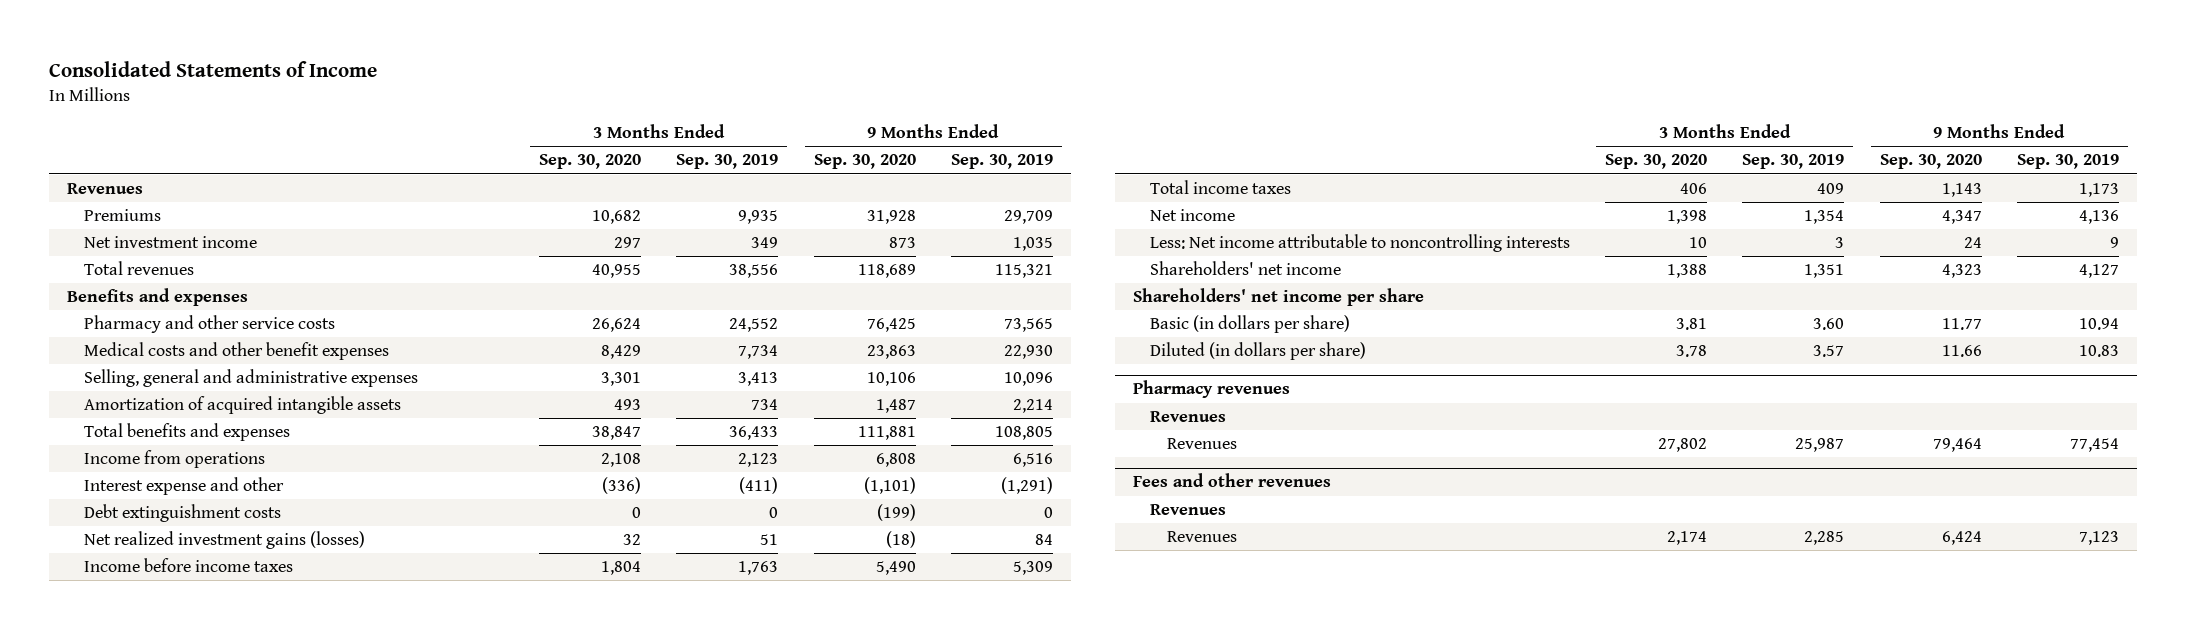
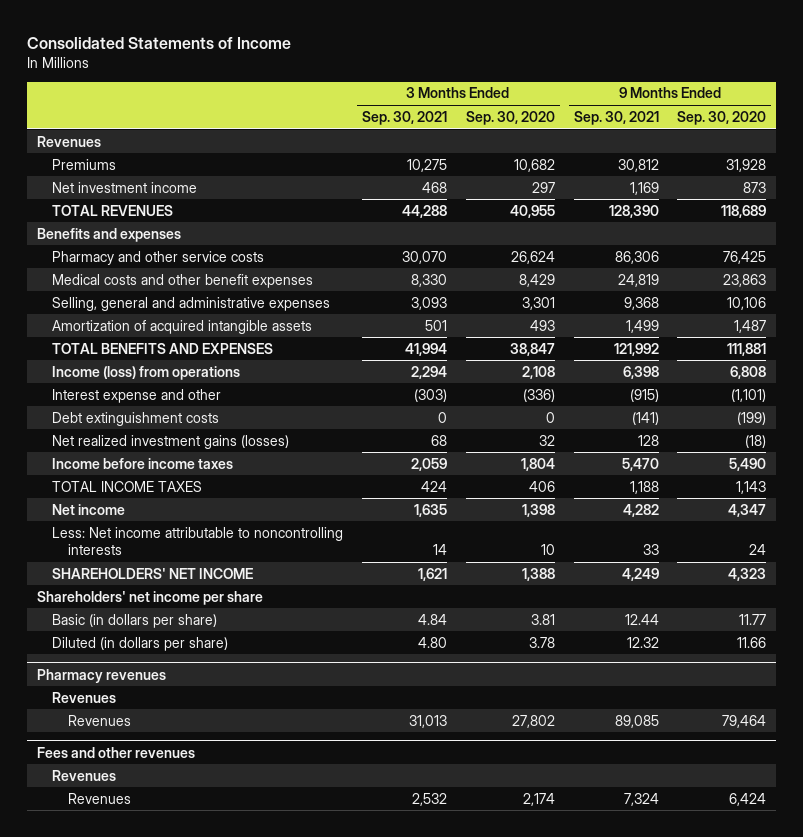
[676,154,779,170] Sep. 30, 2019 -> none
[950,154,1053,170] Sep. 30, 2019 -> none
none -> [362,110,448,125] Sep. 30, 2021
none -> [573,110,659,125] Sep. 30, 2021
[83,261,194,276] Total revenues -> [52,204,174,216] TOTAL REVENUES
[83,423,290,442] Total benefits and expenses -> [52,342,274,354] TOTAL BENEFITS AND EXPENSES
[83,450,265,469] Income from operations -> [52,365,241,380] Income (loss) from operations
[1149,180,1291,195] Total income taxes -> [52,480,203,492] TOTAL INCOME TAXES
[1149,261,1341,276] Shareholders' net income -> [52,567,254,579] SHAREHOLDERS' NET INCOME

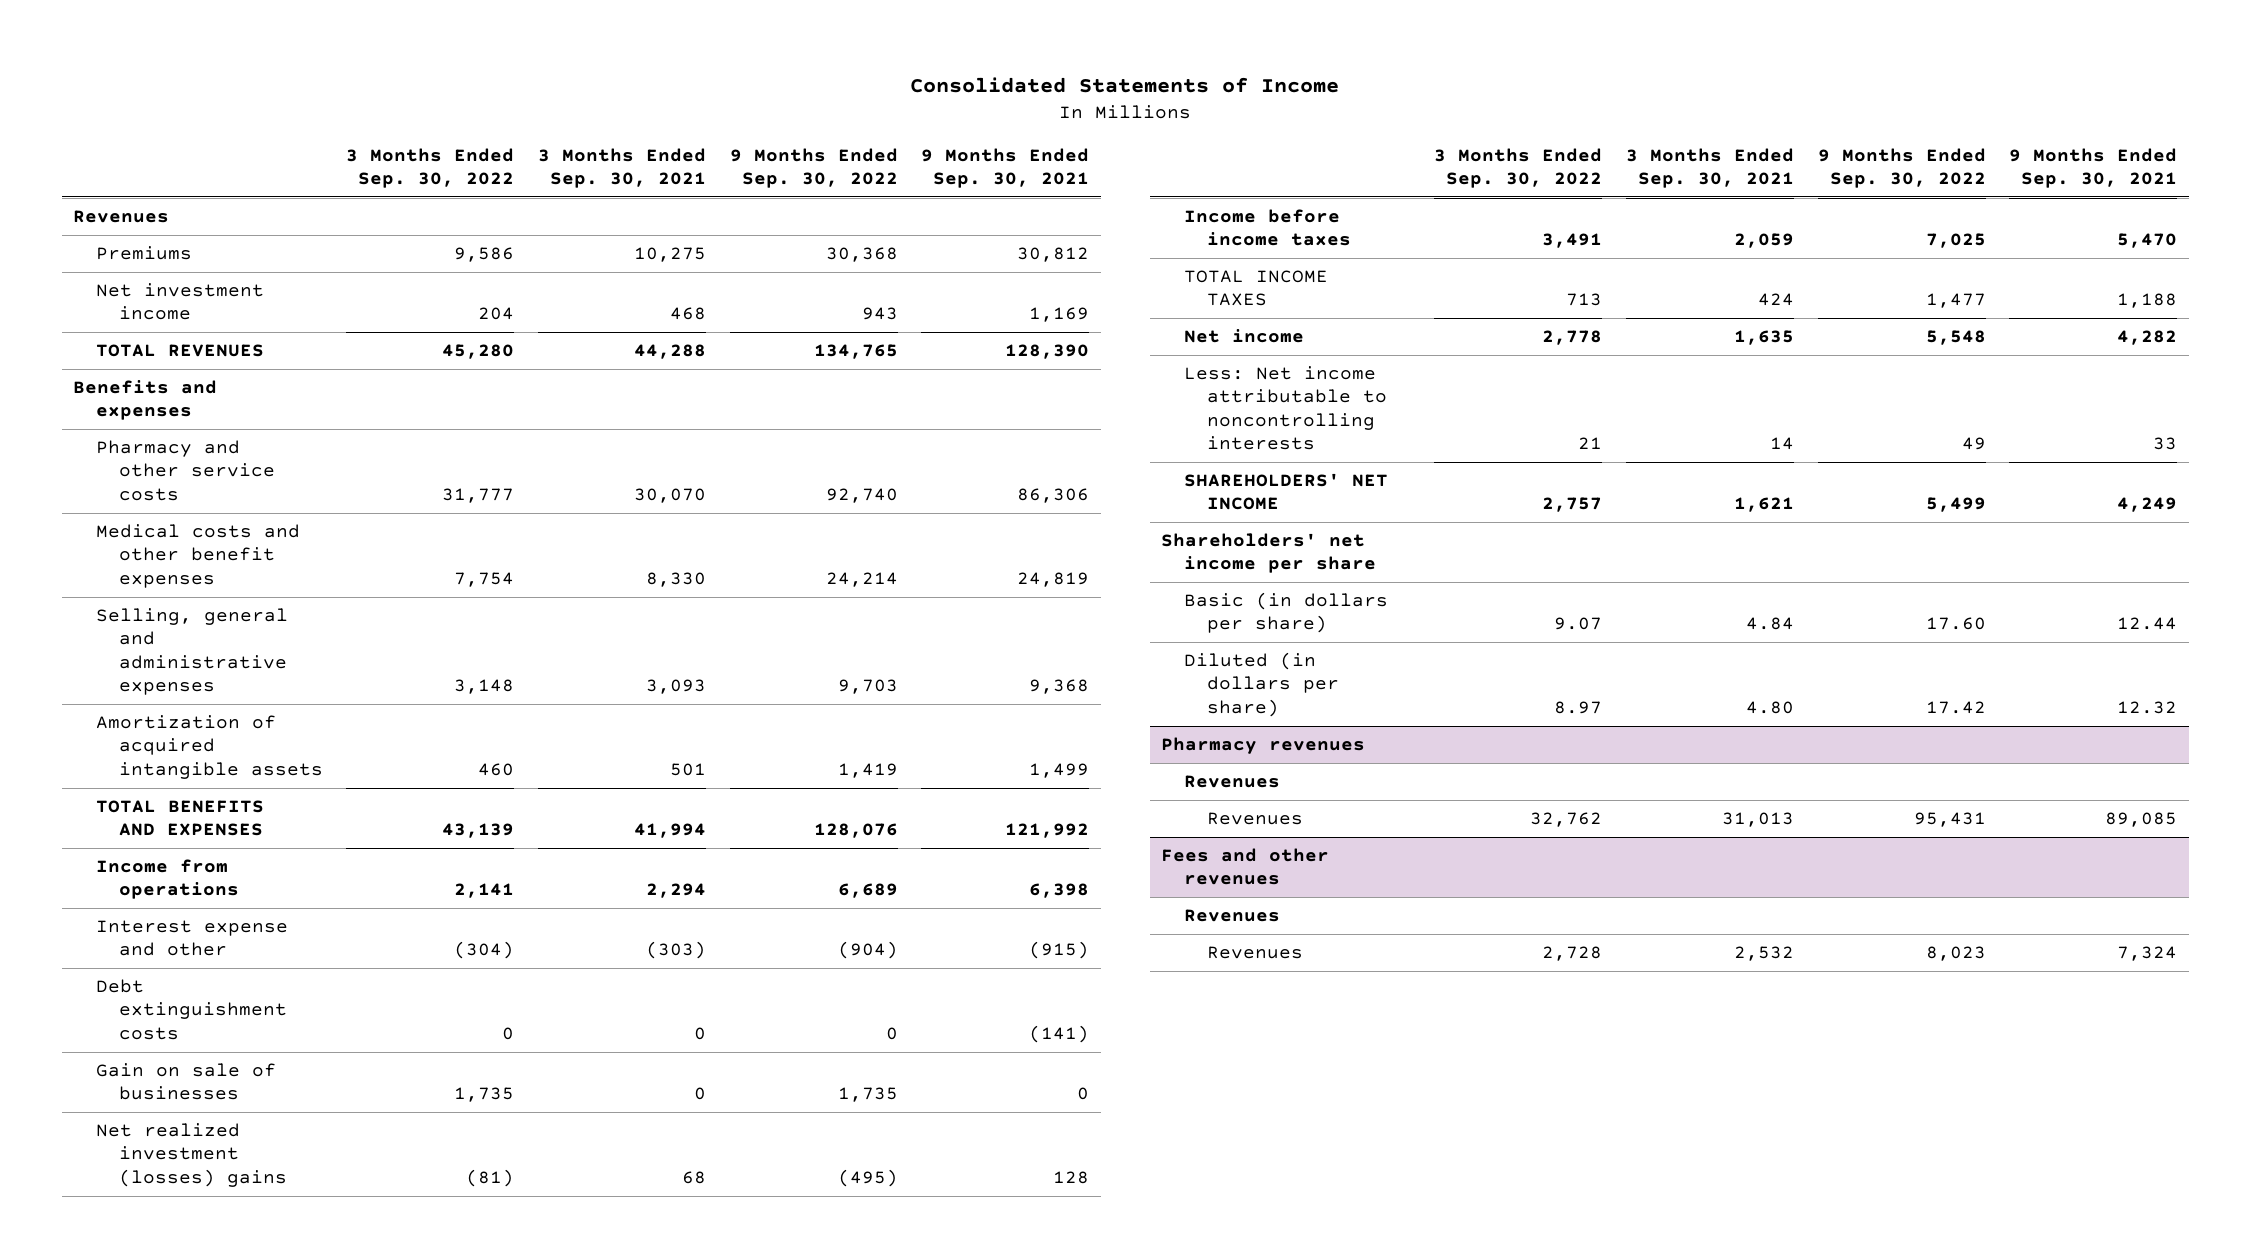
[465,110,555,125] Sep. 30, 2020 -> none
[677,110,767,125] Sep. 30, 2020 -> none
none -> [346,147,515,189] 3 Months Ended Sep. 30, 2022
none -> [729,147,898,189] 9 Months Ended Sep. 30, 2022
[52,365,241,380] Income (loss) from operations -> [96,858,239,900] Income from operations
none -> [96,1062,277,1101] Gain on sale of businesses
[52,434,290,449] Net realized investment gains (losses) -> [96,1122,287,1187] Net realized investment (losses) gains

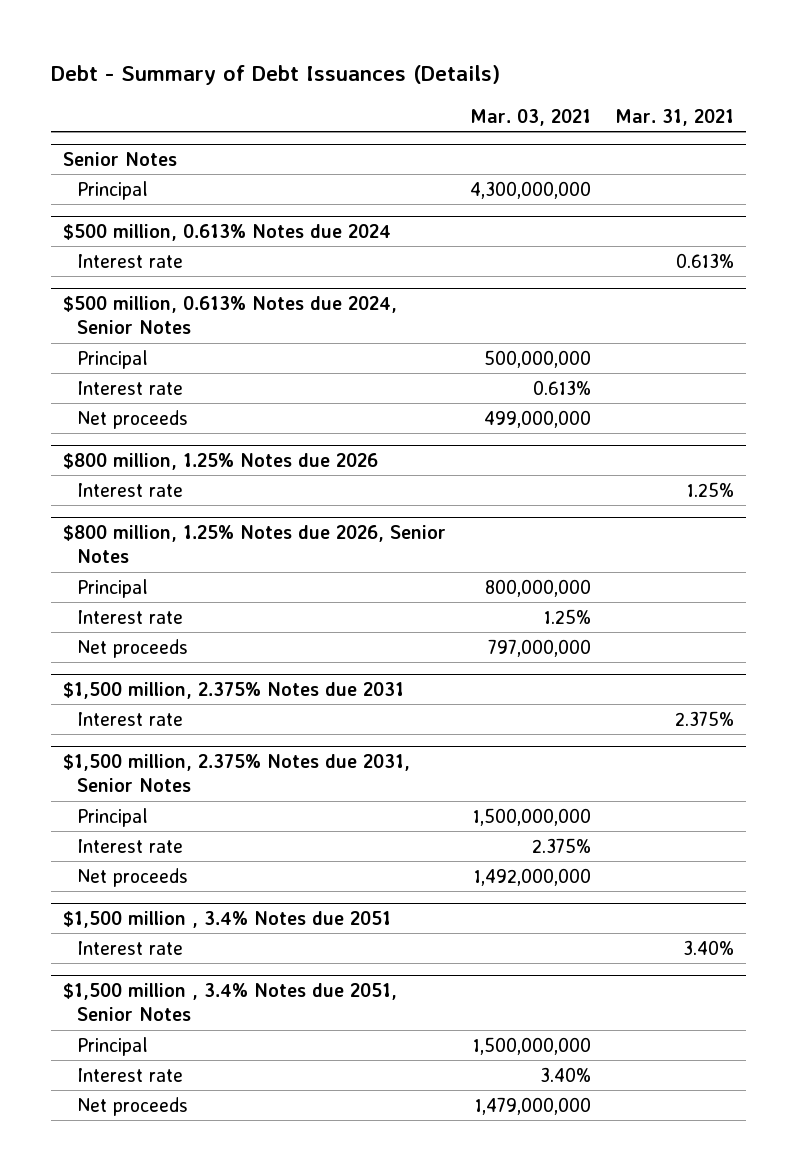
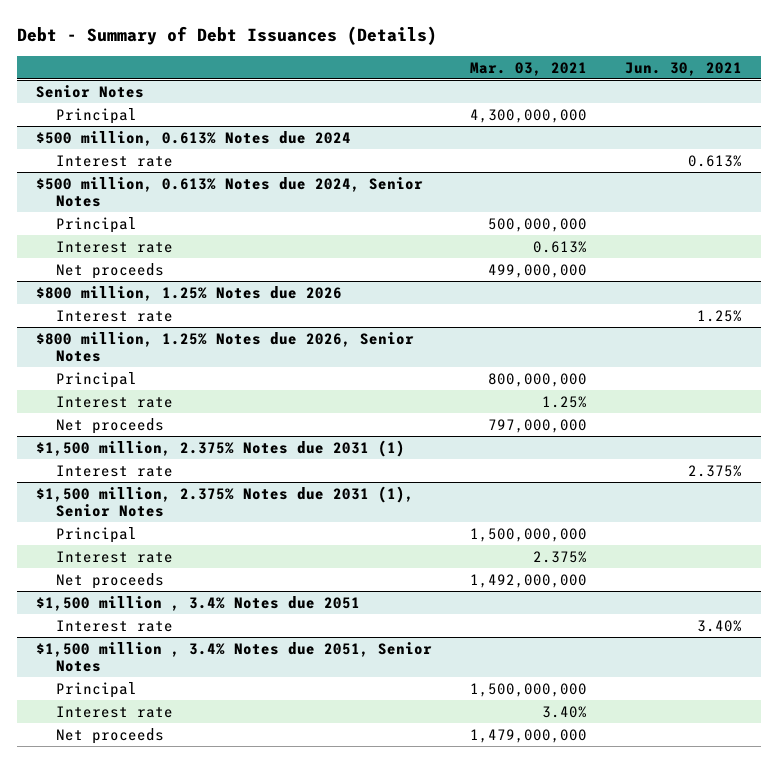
[614,108,734,126] Mar. 31, 2021 -> none
none -> [624,61,742,76] Jun. 30, 2021
[62,681,404,699] $1,500 million, 2.375% Notes due 2031 -> [36,439,406,457] $1,500 million, 2.375% Notes due 2031 (1)
[62,753,410,793] $1,500 million, 2.375% Notes due 2031, Senior Notes -> [36,485,415,518] $1,500 million, 2.375% Notes due 2031 (1), Senior Notes

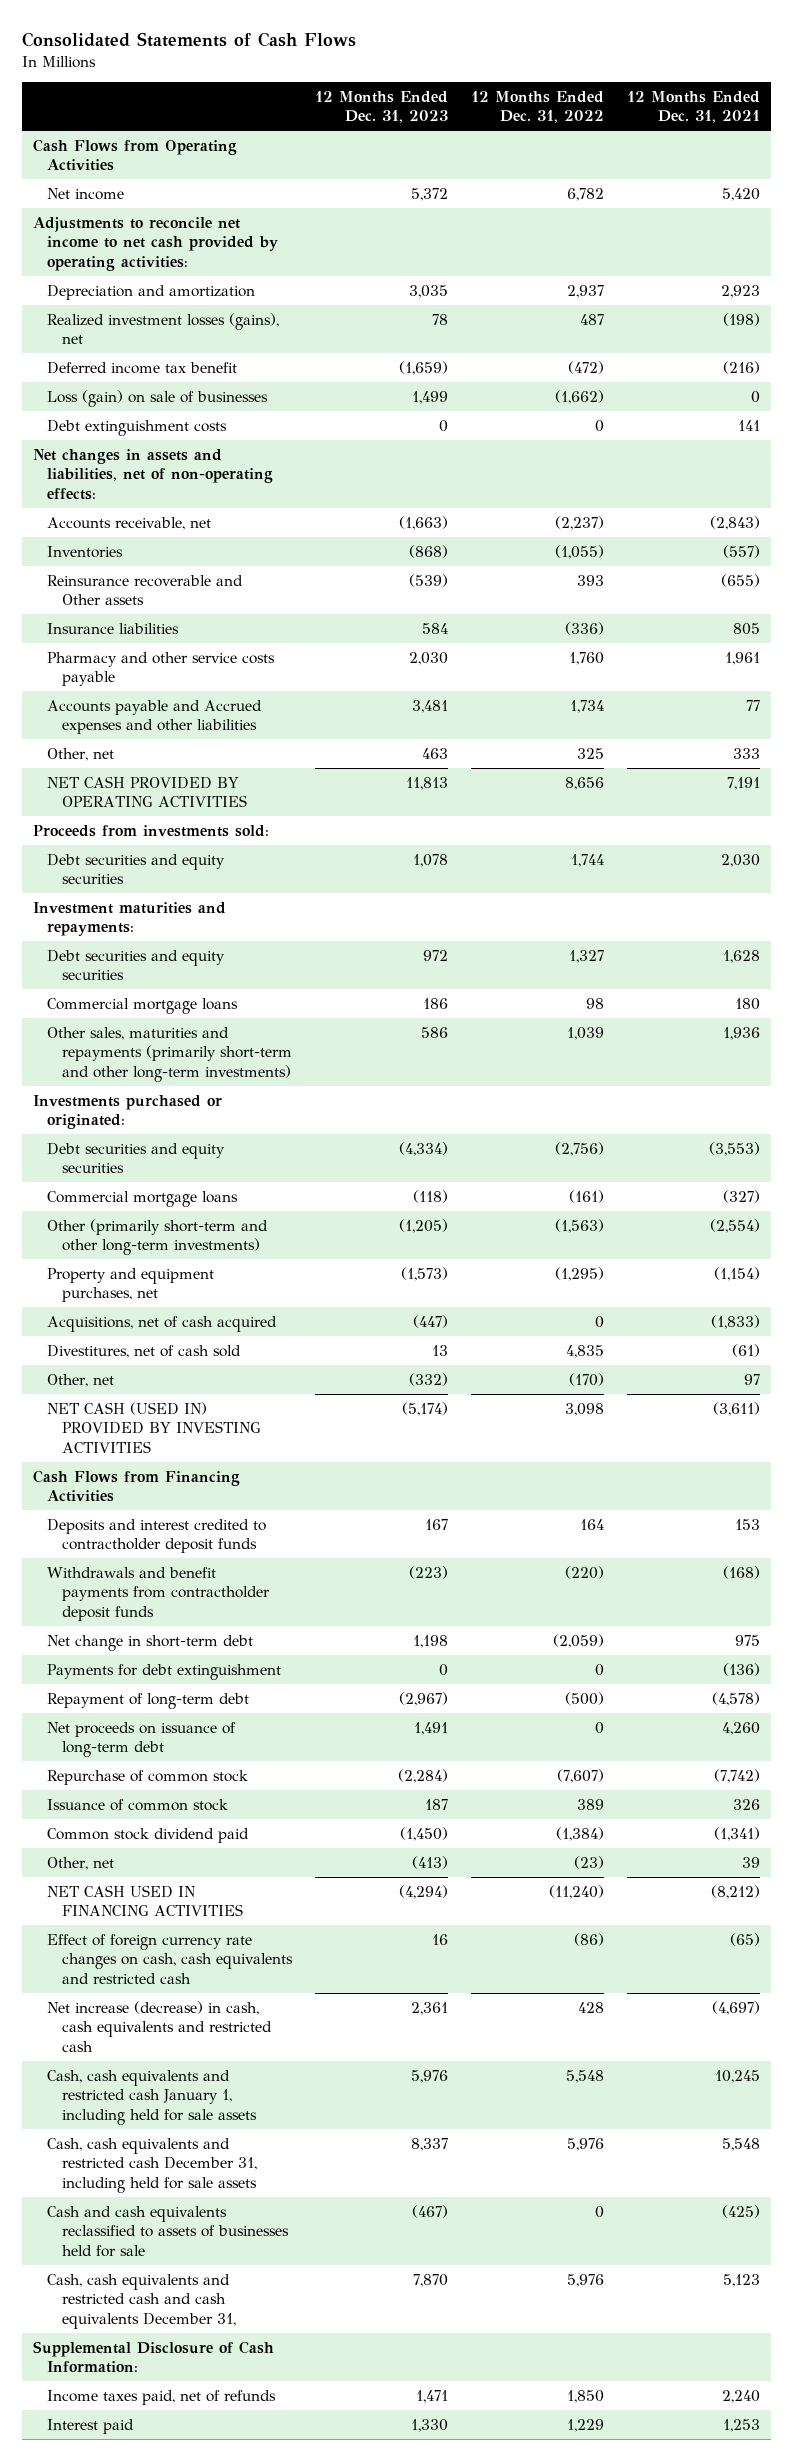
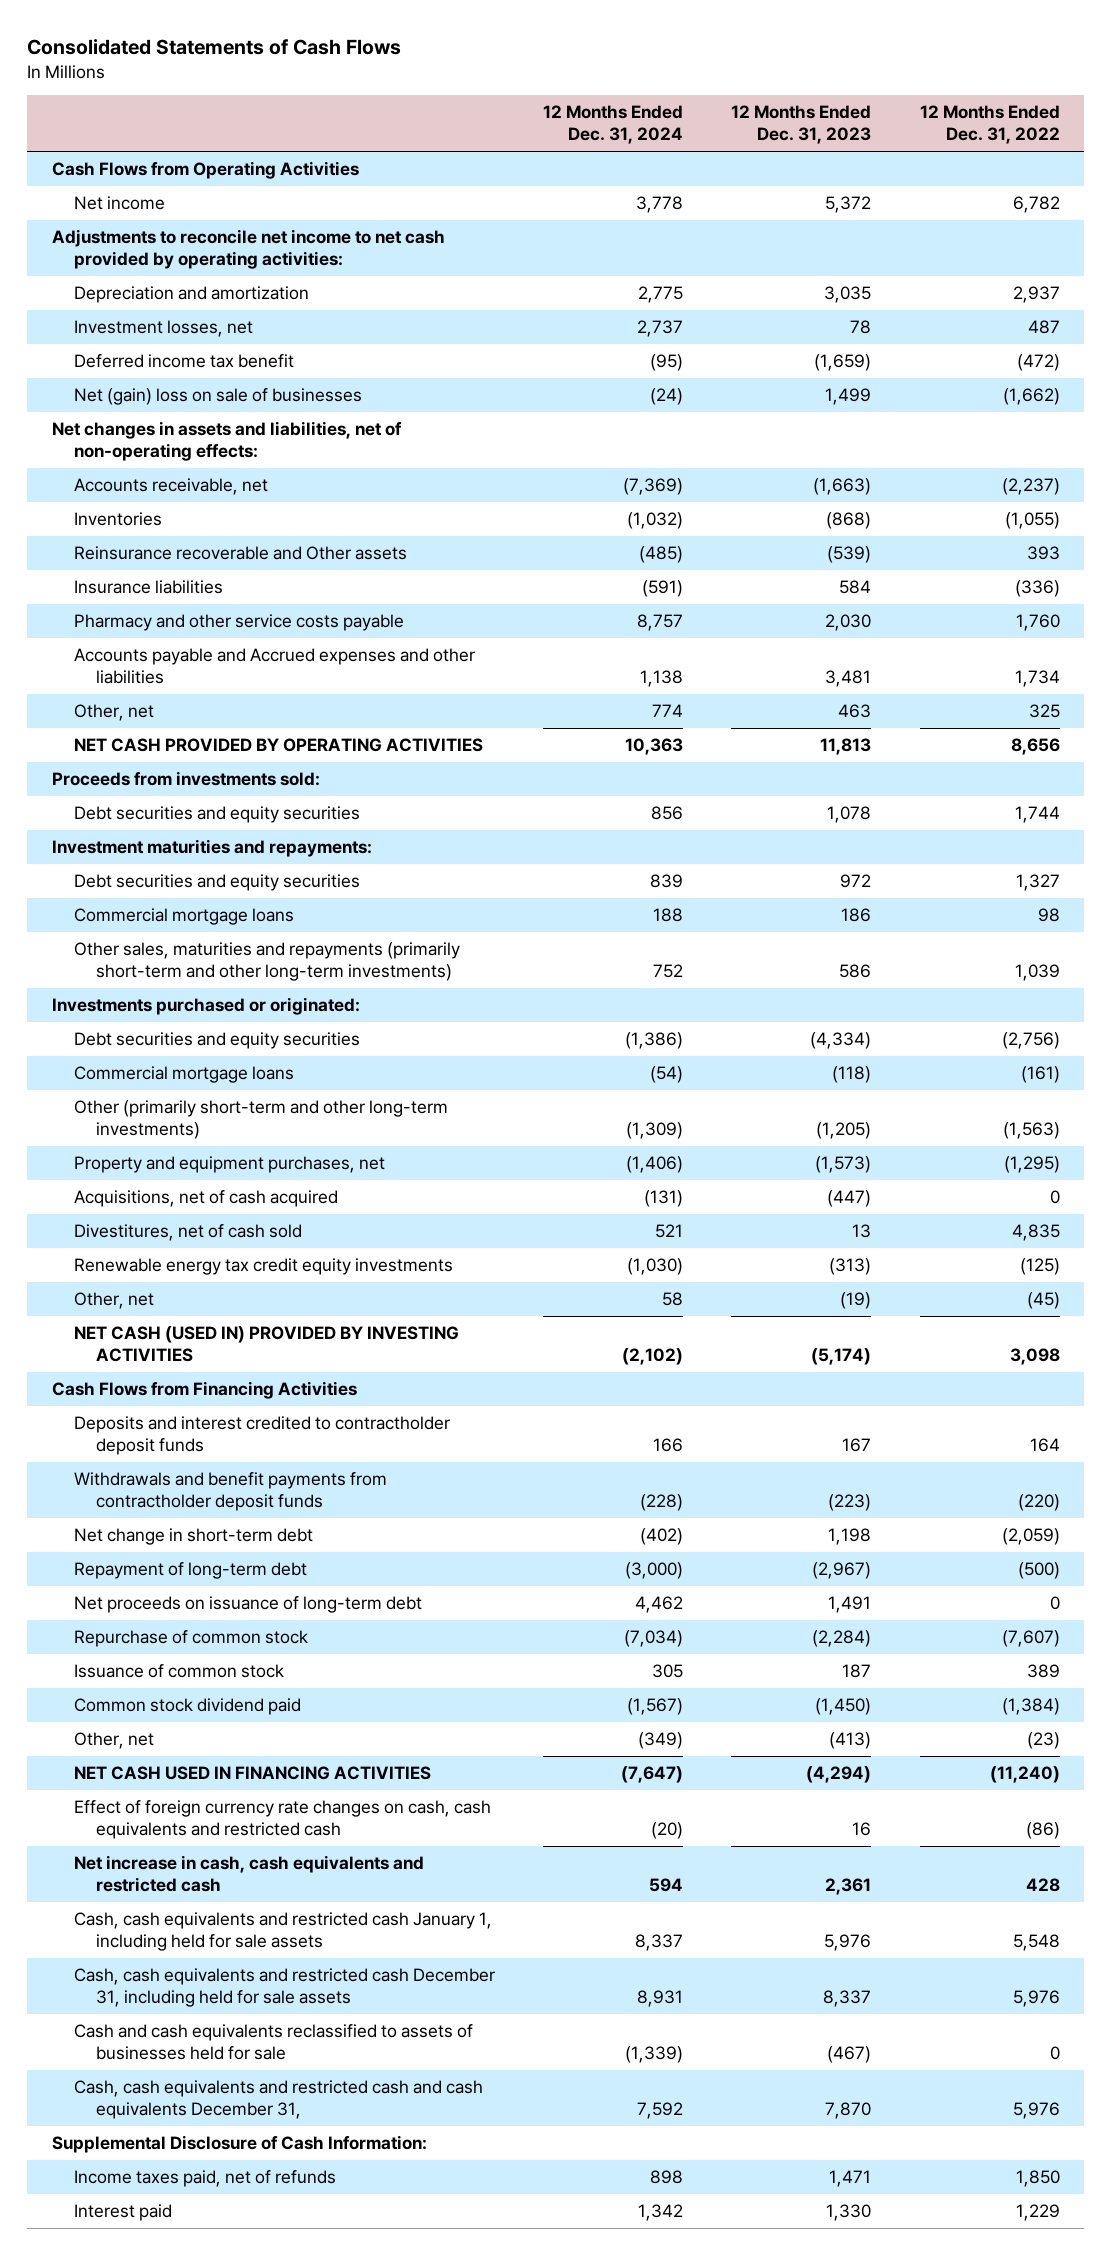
[626,90,760,124] 12 Months Ended Dec. 31, 2021 -> none
none -> [543,105,684,145] 12 Months Ended Dec. 31, 2024
[47,312,280,345] Realized investment losses (gains), net -> [73,320,253,338] Investment losses, net
[47,419,228,436] Debt extinguishment costs -> none
[47,389,269,407] Loss (gain) on sale of businesses -> [73,388,362,406] Net (gain) loss on sale of businesses
none -> [73,1258,453,1276] Renewable energy tax credit equity investments
[408,1372,448,1386] (332) -> [840,1292,872,1310] (19)
[568,1372,604,1386] (170) -> [1026,1292,1060,1310] (45)
[47,1663,282,1680] Payments for debt extinguishment -> none
[47,2000,272,2053] Net increase (decrease) in cash, cash equivalents and restricted cash -> [73,1855,424,1893] Net increase in cash, cash equivalents and restricted cash

